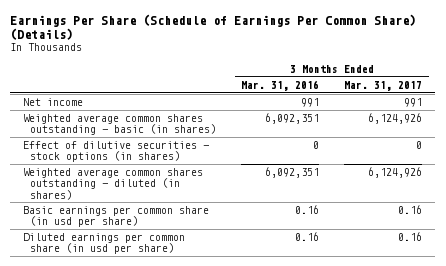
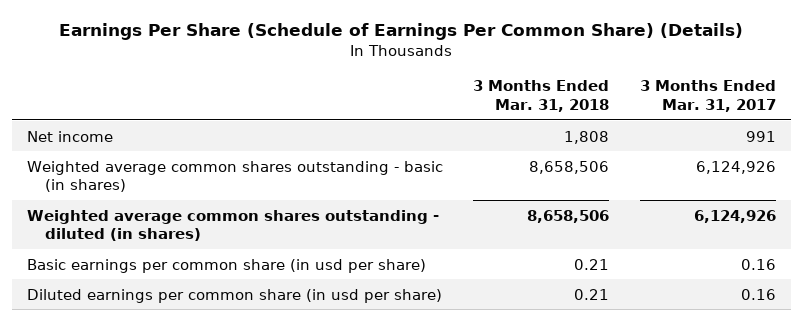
[241,79,320,91] Mar. 31, 2016 -> none
none -> [473,80,610,113] 3 Months Ended Mar. 31, 2018
[23,141,210,163] Effect of dilutive securities - stock options (in shares) -> none

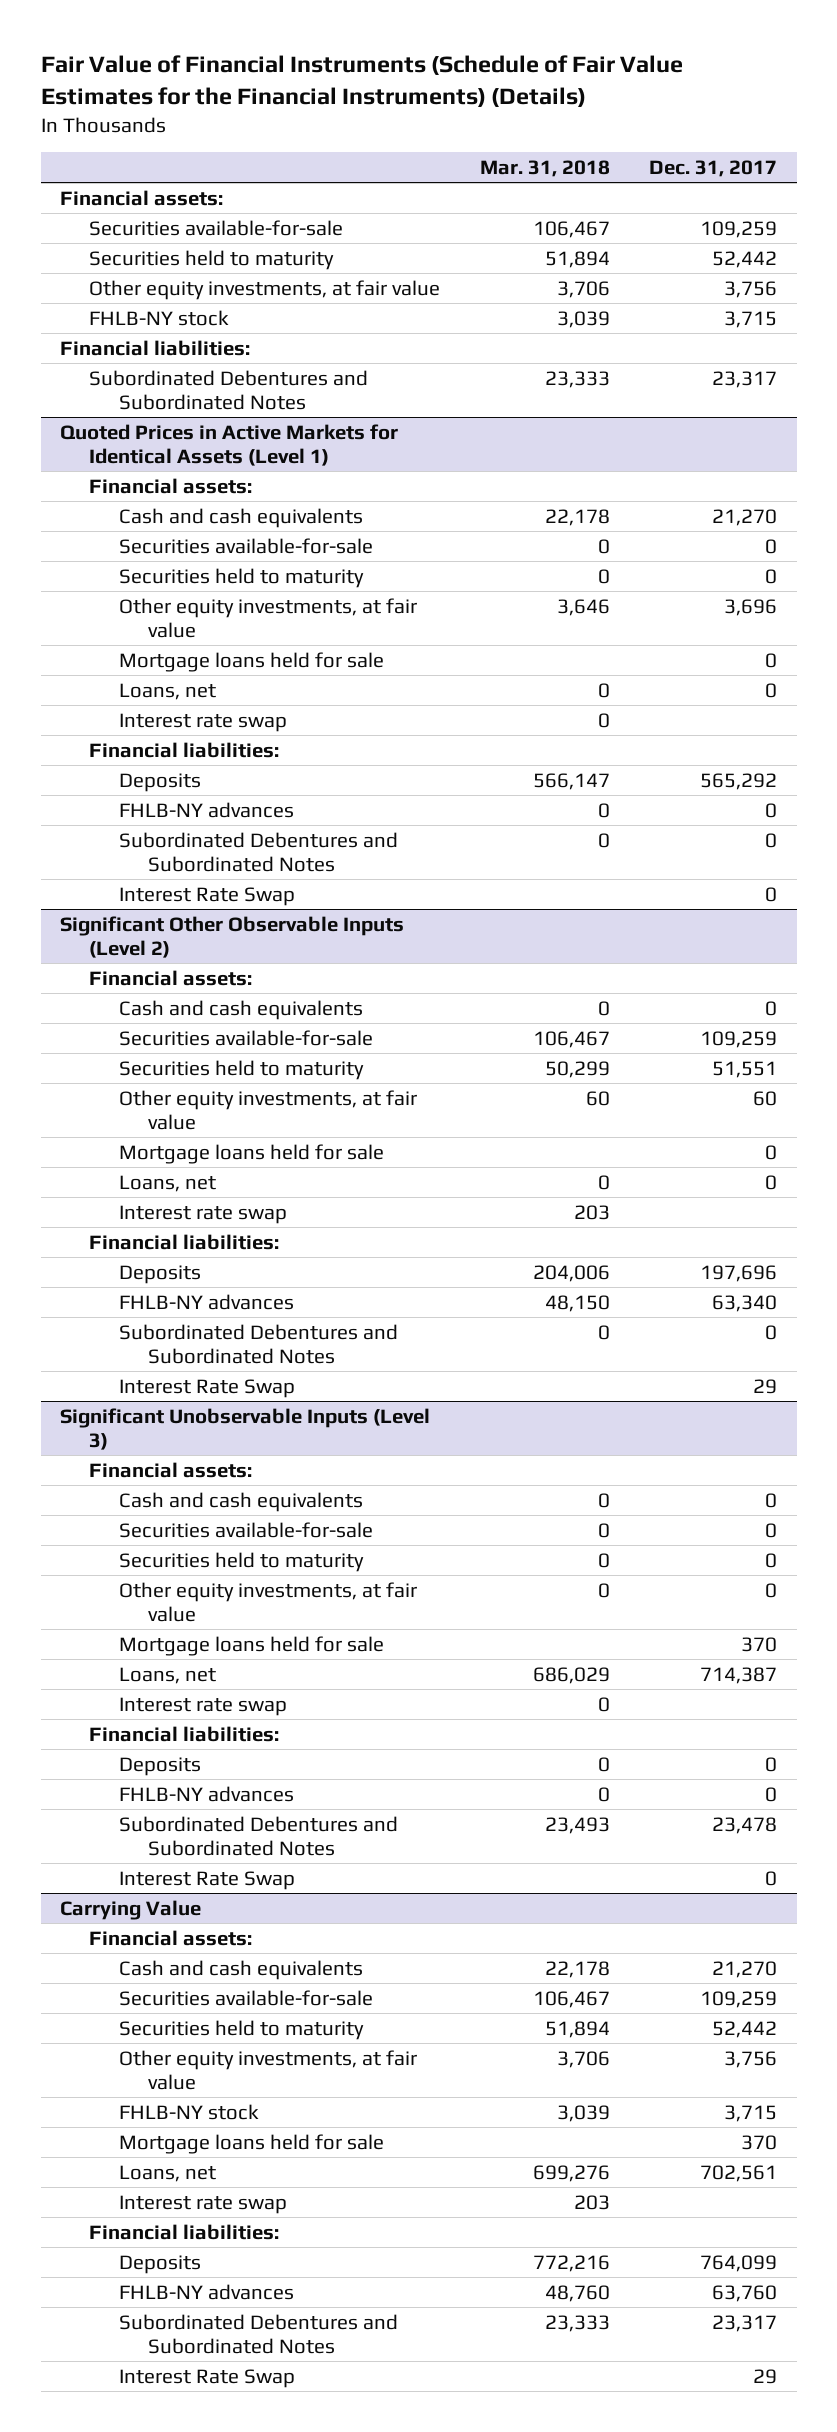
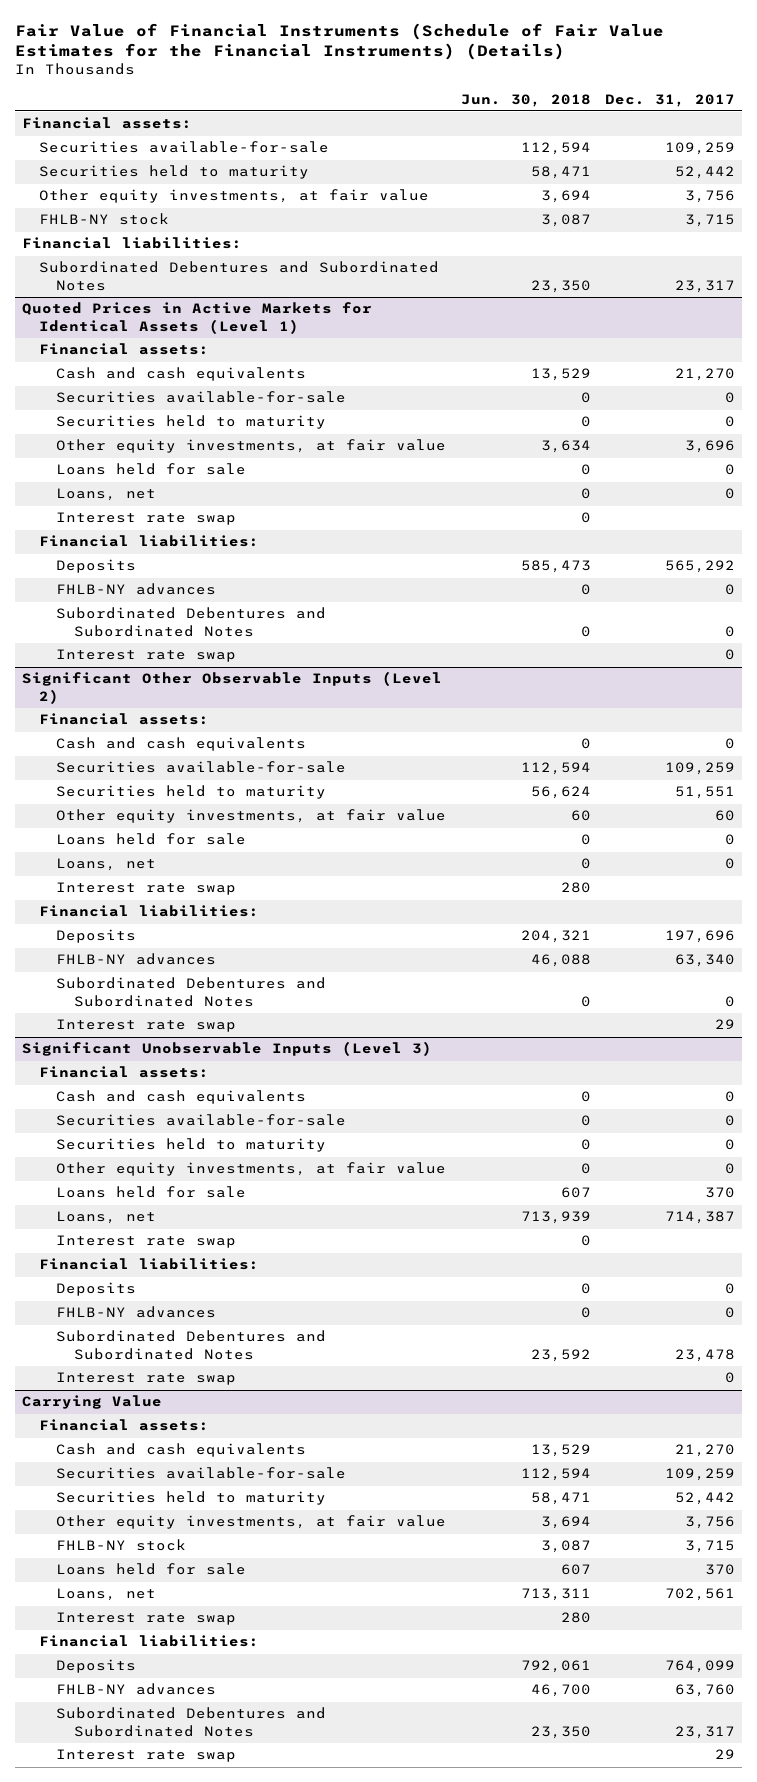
[479,159,610,177] Mar. 31, 2018 -> none
none -> [460,93,591,107] Jun. 30, 2018
[118,651,384,672] Mortgage loans held for sale -> [56,463,247,476] Loans held for sale
[118,886,295,906] Interest Rate Swap -> [56,649,237,663] Interest rate swap
[118,1143,384,1164] Mortgage loans held for sale -> [56,833,247,846] Loans held for sale
[118,1378,295,1398] Interest Rate Swap -> [56,1019,237,1033] Interest rate swap
[118,1635,384,1656] Mortgage loans held for sale -> [56,1186,247,1199] Loans held for sale
[118,1870,295,1890] Interest Rate Swap -> [56,1372,237,1386] Interest rate swap
[118,2133,384,2154] Mortgage loans held for sale -> [56,1563,247,1576] Loans held for sale
[118,2368,295,2388] Interest Rate Swap -> [56,1749,237,1763] Interest rate swap

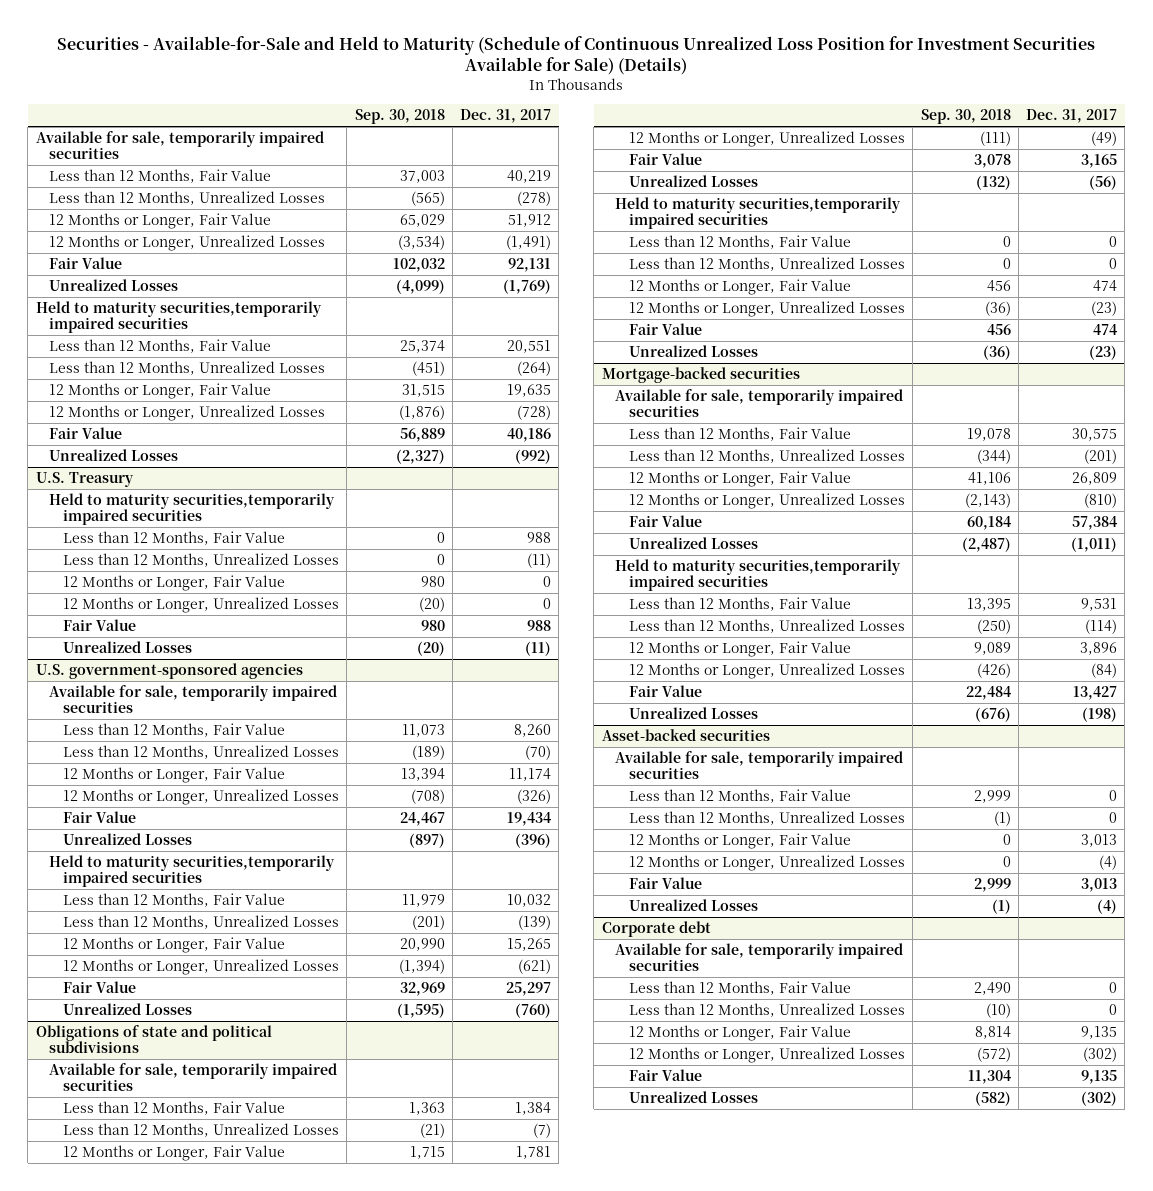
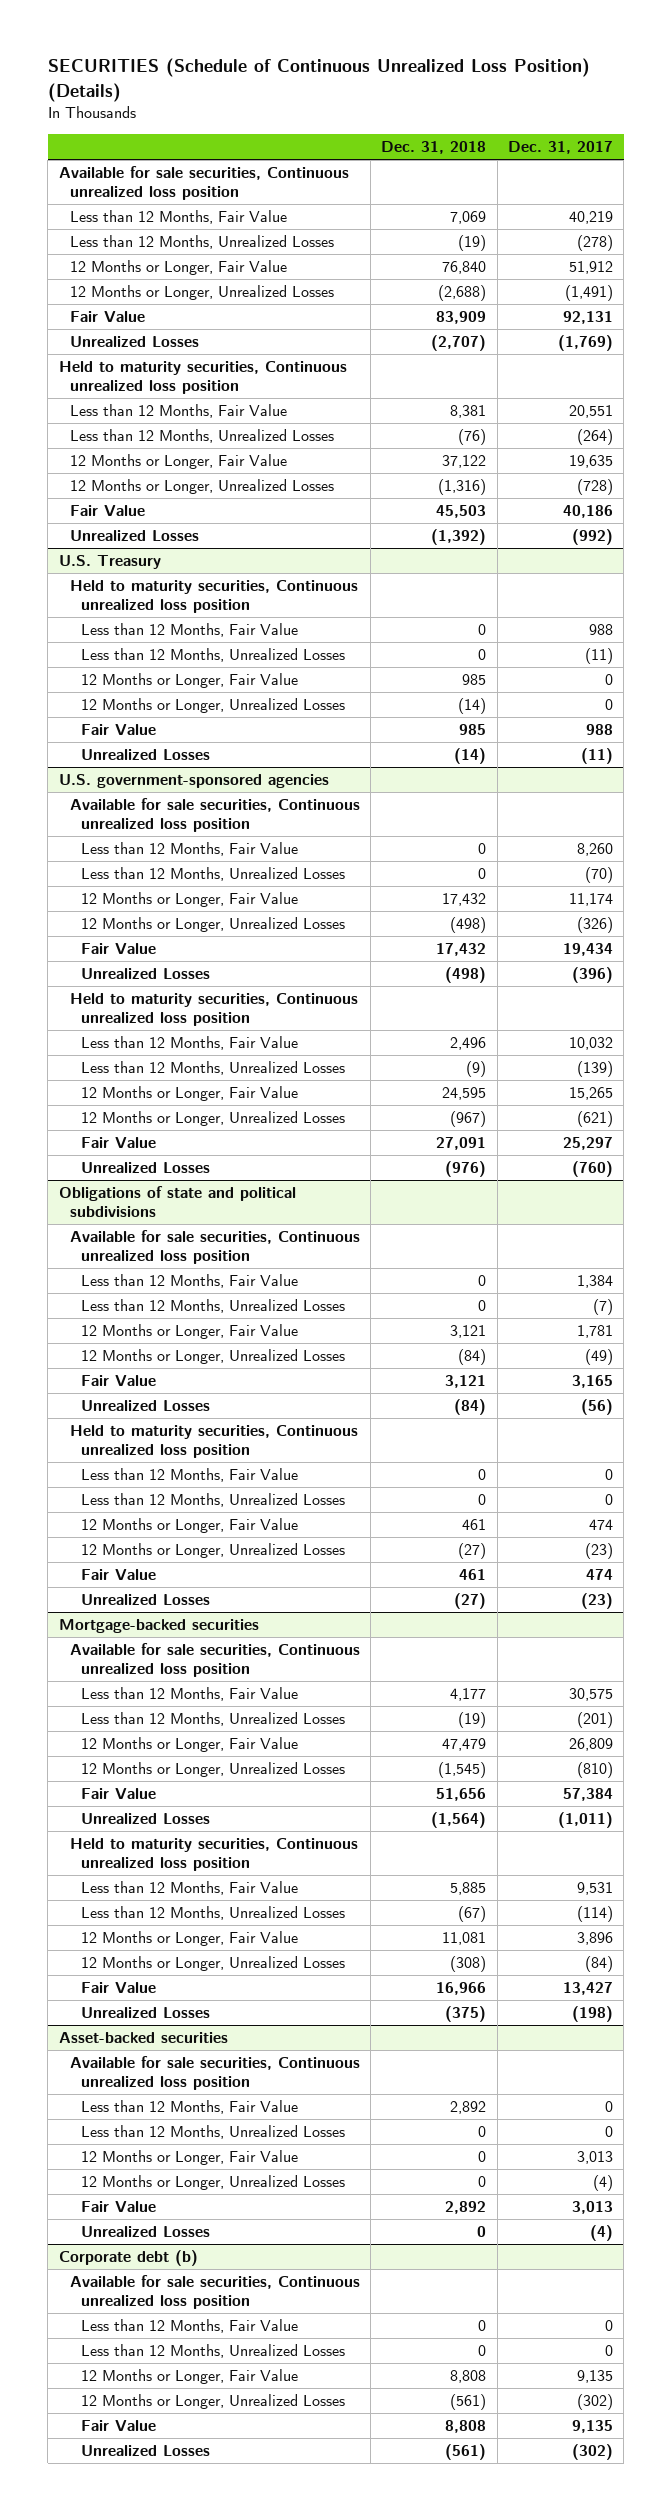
[57,35,1096,76] Securities - Available-for-Sale and Held to Maturity (Schedule of Continuous Unrealized Loss Position for Investment Securities Available for Sale) (Details) -> [47,58,590,103] SECURITIES (Schedule of Continuous Unrealized Loss Position) (Details)
[354,109,445,125] Sep. 30, 2018 -> none
none -> [381,141,487,155] Dec. 31, 2018
[35,131,324,160] Available for sale, temporarily impaired securities -> [58,165,349,200] Available for sale securities, Continuous unrealized loss position
[35,301,322,334] Held to maturity securities,temporarily impaired securities -> [58,360,347,394] Held to maturity securities, Continuous unrealized loss position
[49,493,336,526] Held to maturity securities,temporarily impaired securities -> [69,579,358,613] Held to maturity securities, Continuous unrealized loss position
[49,685,338,714] Available for sale, temporarily impaired securities -> [69,797,360,832] Available for sale securities, Continuous unrealized loss position
[49,855,336,888] Held to maturity securities,temporarily impaired securities -> [69,992,358,1026] Held to maturity securities, Continuous unrealized loss position
[49,1063,338,1092] Available for sale, temporarily impaired securities -> [69,1229,360,1264] Available for sale securities, Continuous unrealized loss position
[615,197,902,230] Held to maturity securities,temporarily impaired securities -> [69,1424,358,1458] Held to maturity securities, Continuous unrealized loss position
[615,389,904,418] Available for sale, temporarily impaired securities -> [69,1642,360,1677] Available for sale securities, Continuous unrealized loss position
[615,559,902,592] Held to maturity securities,temporarily impaired securities -> [69,1837,358,1871] Held to maturity securities, Continuous unrealized loss position
[615,751,904,780] Available for sale, temporarily impaired securities -> [69,2055,360,2090] Available for sale securities, Continuous unrealized loss position
[601,921,711,938] Corporate debt -> [58,2249,198,2266] Corporate debt (b)
[615,943,904,972] Available for sale, temporarily impaired securities -> [69,2274,360,2309] Available for sale securities, Continuous unrealized loss position

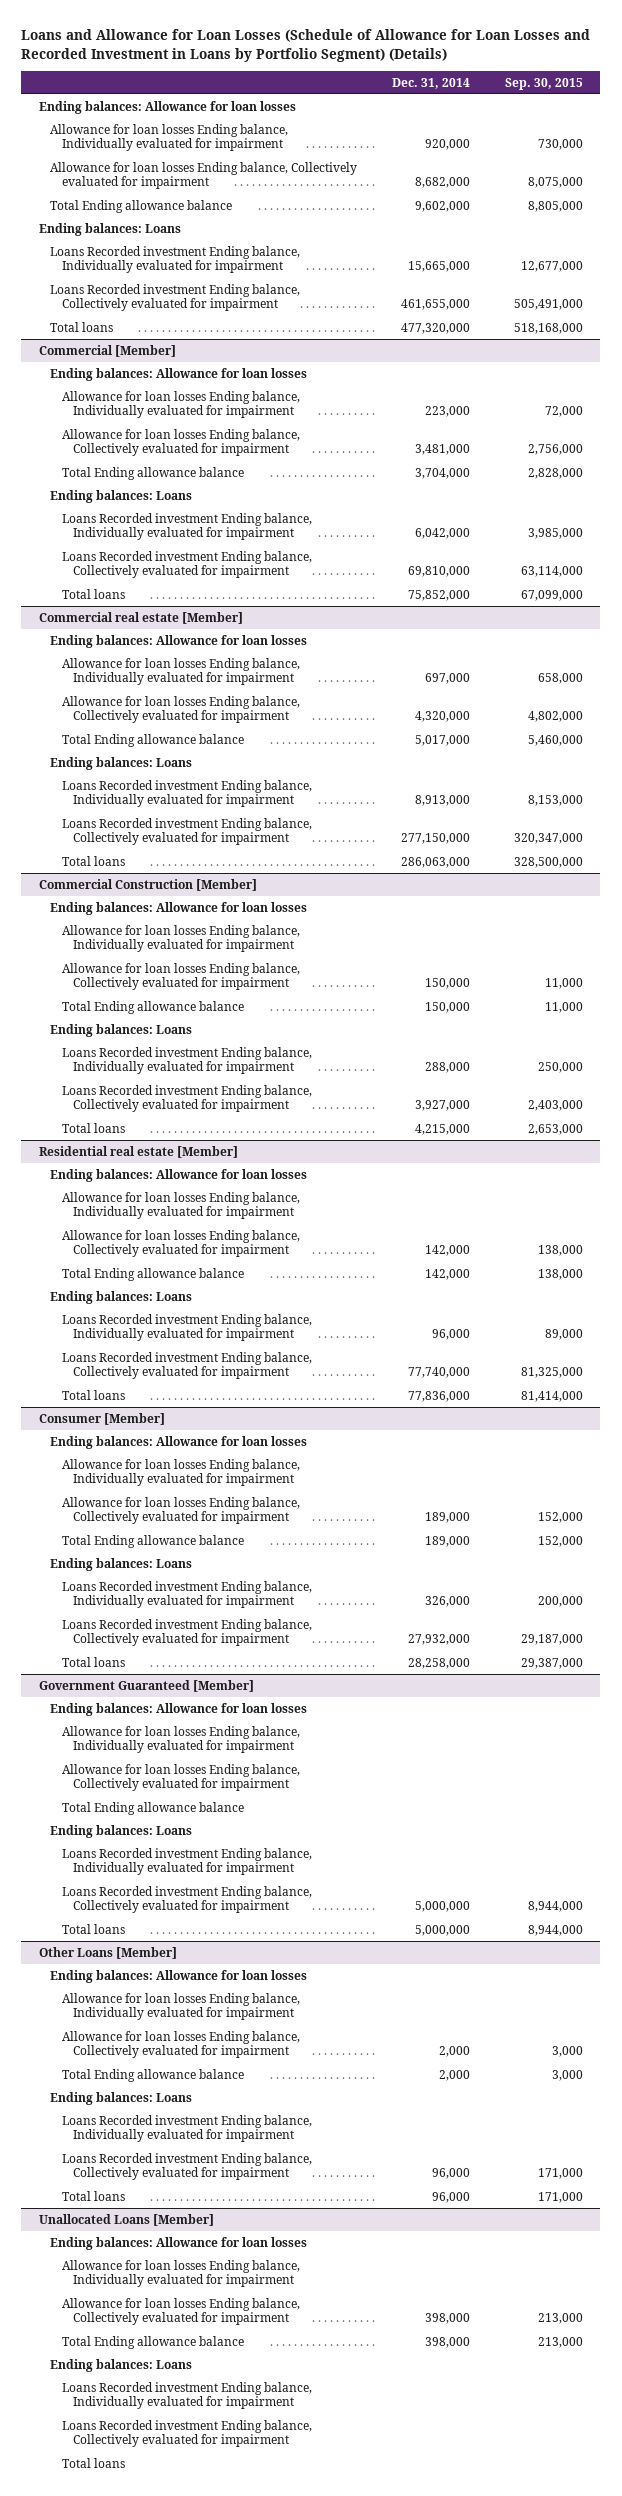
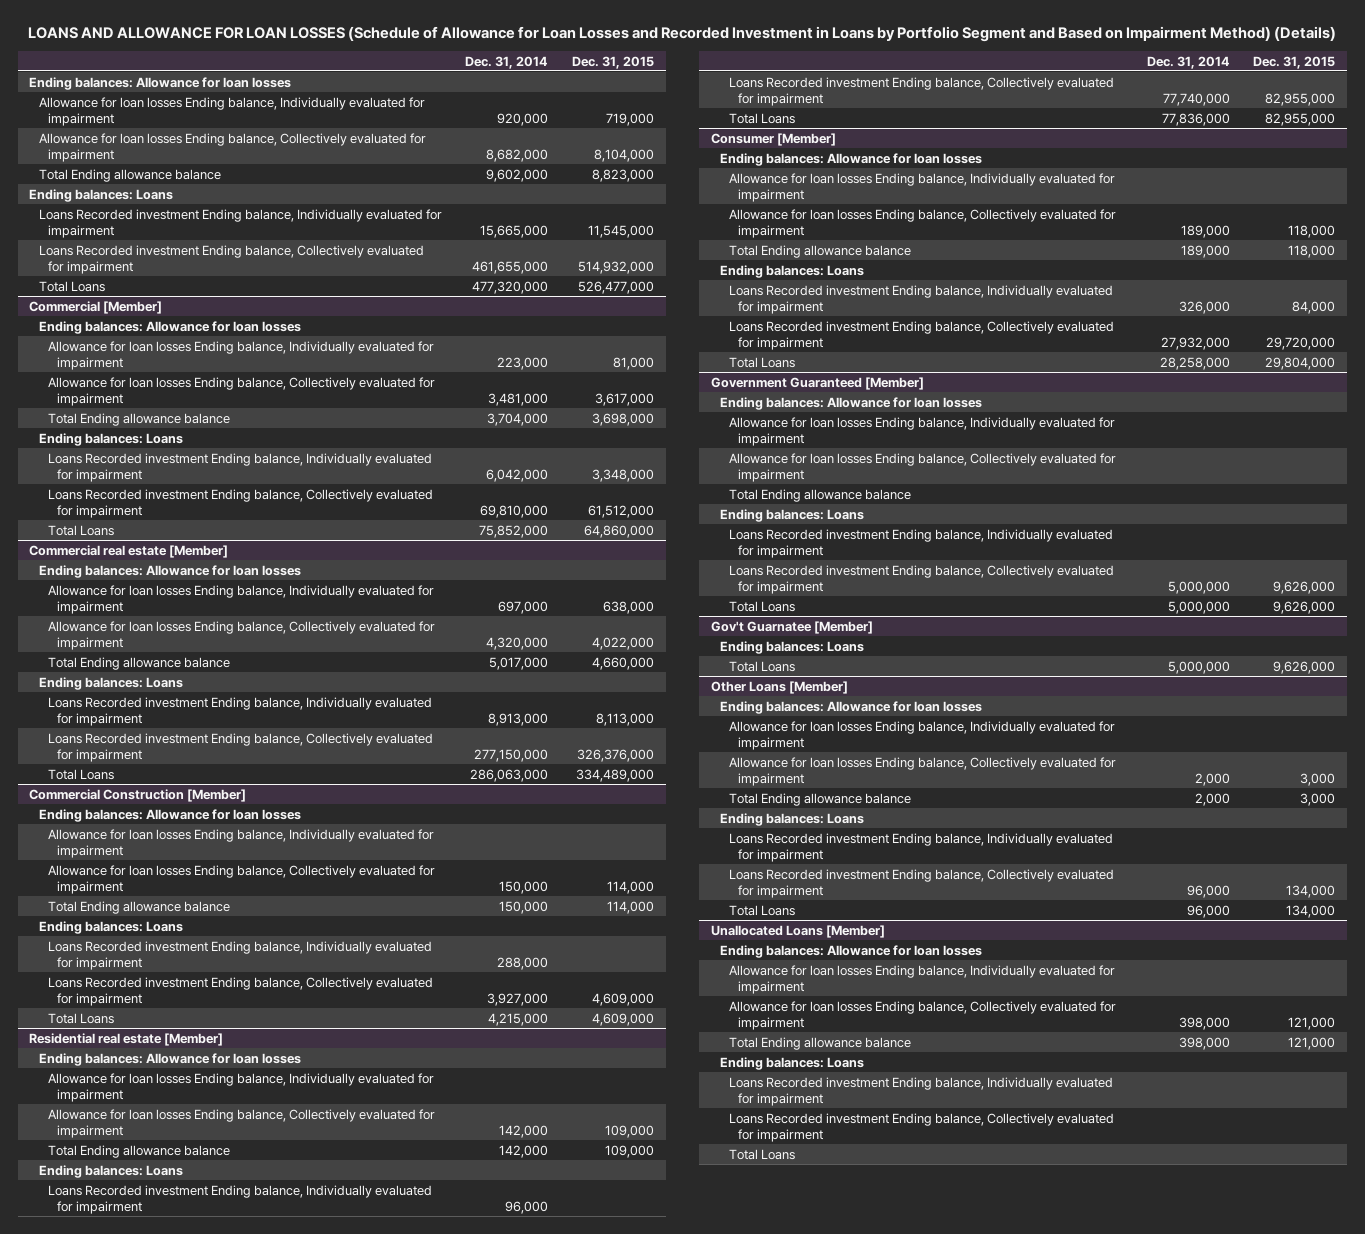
[21,29,591,62] Loans and Allowance for Loan Losses (Schedule of Allowance for Loan Losses and Recorded Investment in Loans by Portfolio Segment) (Details) -> [28,25,1337,42] LOANS AND ALLOWANCE FOR LOAN LOSSES (Schedule of Allowance for Loan Losses and Recorded Investment in Loans by Portfolio Segment and Based on Impairment Method) (Details)
[504,77,583,90] Sep. 30, 2015 -> none
none -> [572,55,655,69] Dec. 31, 2015
[50,321,114,332] Total loans -> [38,280,105,292] Total Loans
[61,588,125,599] Total loans -> [47,524,114,536] Total Loans
[61,855,125,866] Total loans -> [47,768,114,780] Total Loans
[61,1122,125,1133] Total loans -> [47,1012,114,1024] Total Loans
[61,1389,125,1400] Total loans -> [729,112,796,124] Total Loans
[61,1656,125,1667] Total loans -> [729,356,796,368] Total Loans
[61,1923,125,1934] Total loans -> [729,600,796,612] Total Loans
none -> [710,620,873,634] Gov't Guarnatee [Member]
none -> [719,640,864,654] Ending balances: Loans
none -> [729,660,796,672] Total Loans
[61,2190,125,2201] Total loans -> [729,904,796,916] Total Loans
[61,2457,125,2468] Total loans -> [729,1148,796,1160] Total Loans

